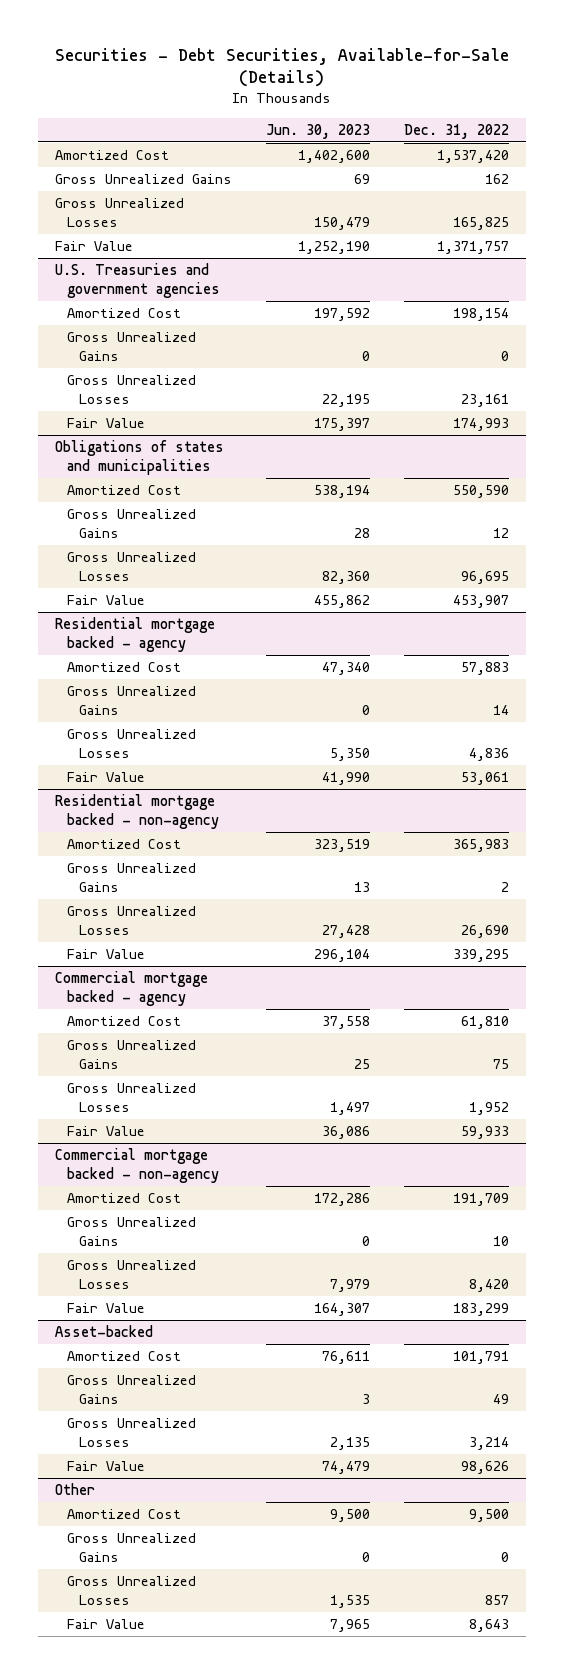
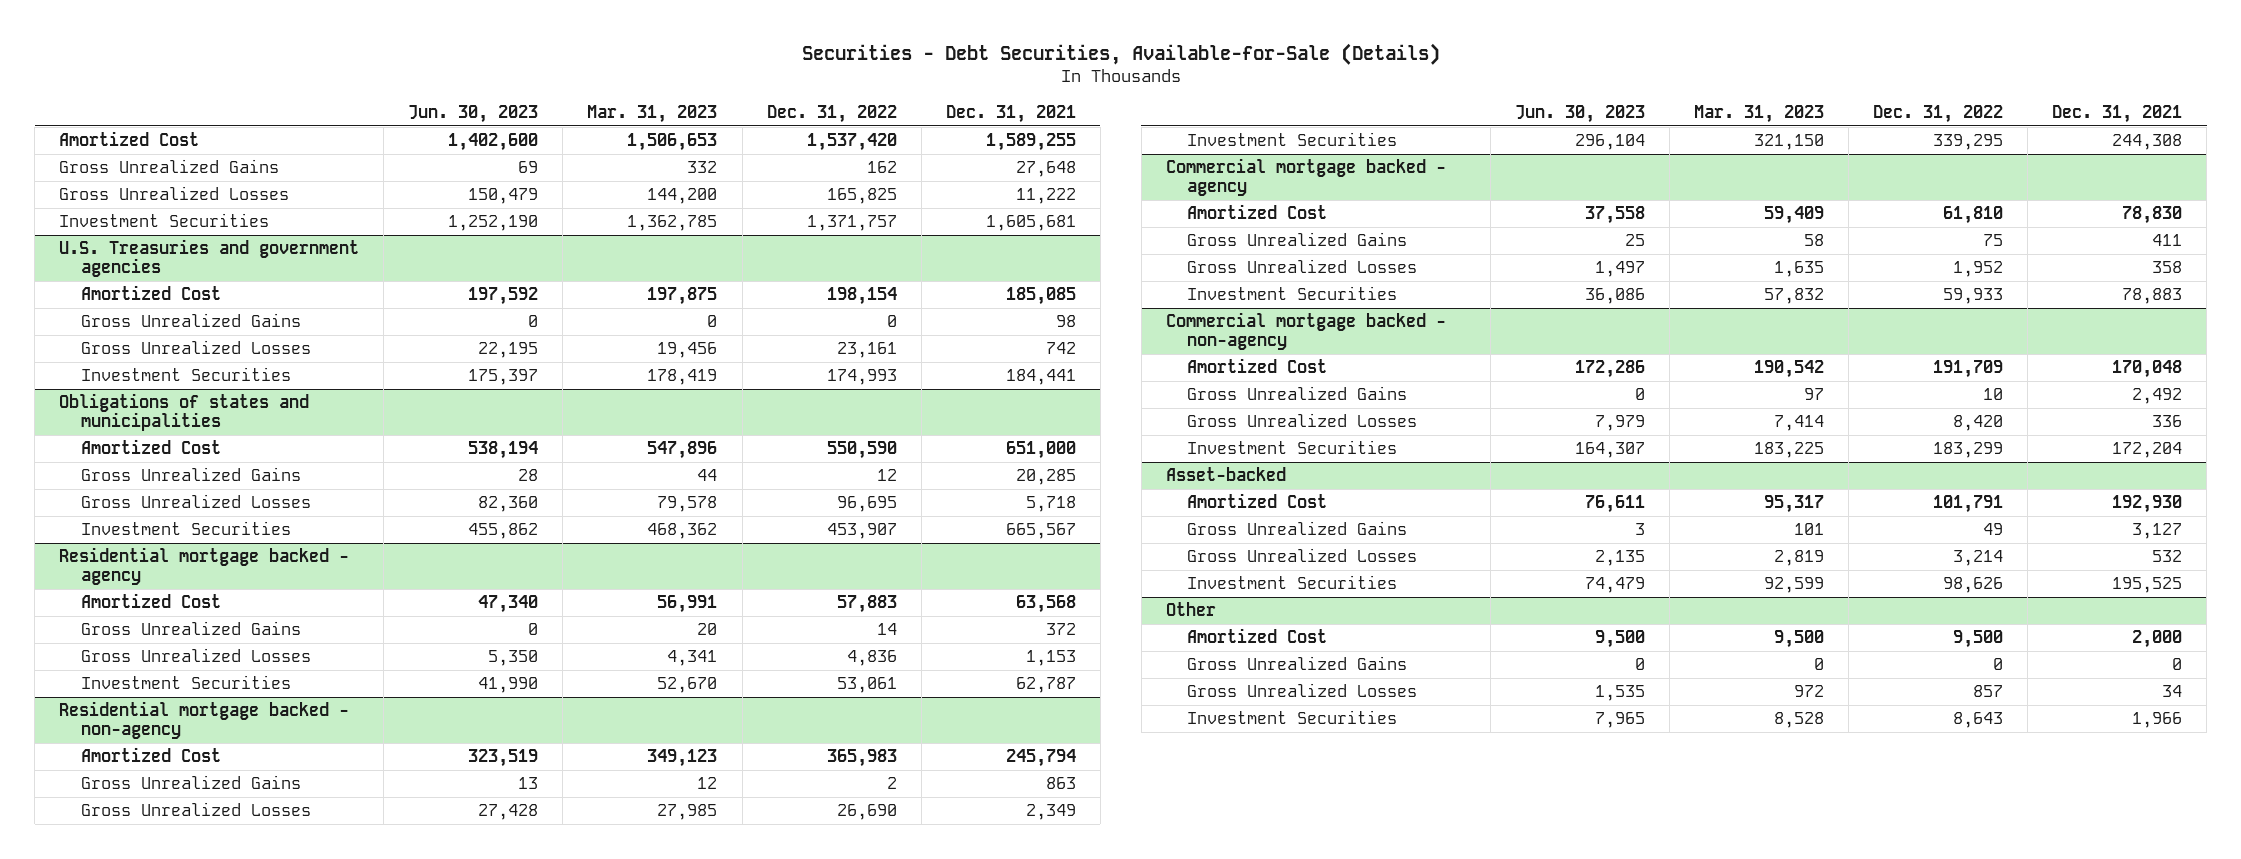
none -> [587,104,718,123] Mar. 31, 2023
none -> [945,104,1076,123] Dec. 31, 2021
[54,241,133,252] Fair Value -> [59,213,270,228] Investment Securities
[66,418,145,429] Fair Value -> [80,367,291,382] Investment Securities
[66,595,145,606] Fair Value -> [80,521,291,536] Investment Securities
[66,772,145,783] Fair Value -> [80,675,291,690] Investment Securities
[66,949,145,960] Fair Value -> [1187,132,1398,147] Investment Securities
[66,1126,145,1137] Fair Value -> [1187,286,1398,301] Investment Securities
[66,1303,145,1314] Fair Value -> [1187,440,1398,455] Investment Securities
[66,1461,145,1472] Fair Value -> [1187,575,1398,590] Investment Securities
[66,1619,145,1630] Fair Value -> [1187,710,1398,725] Investment Securities

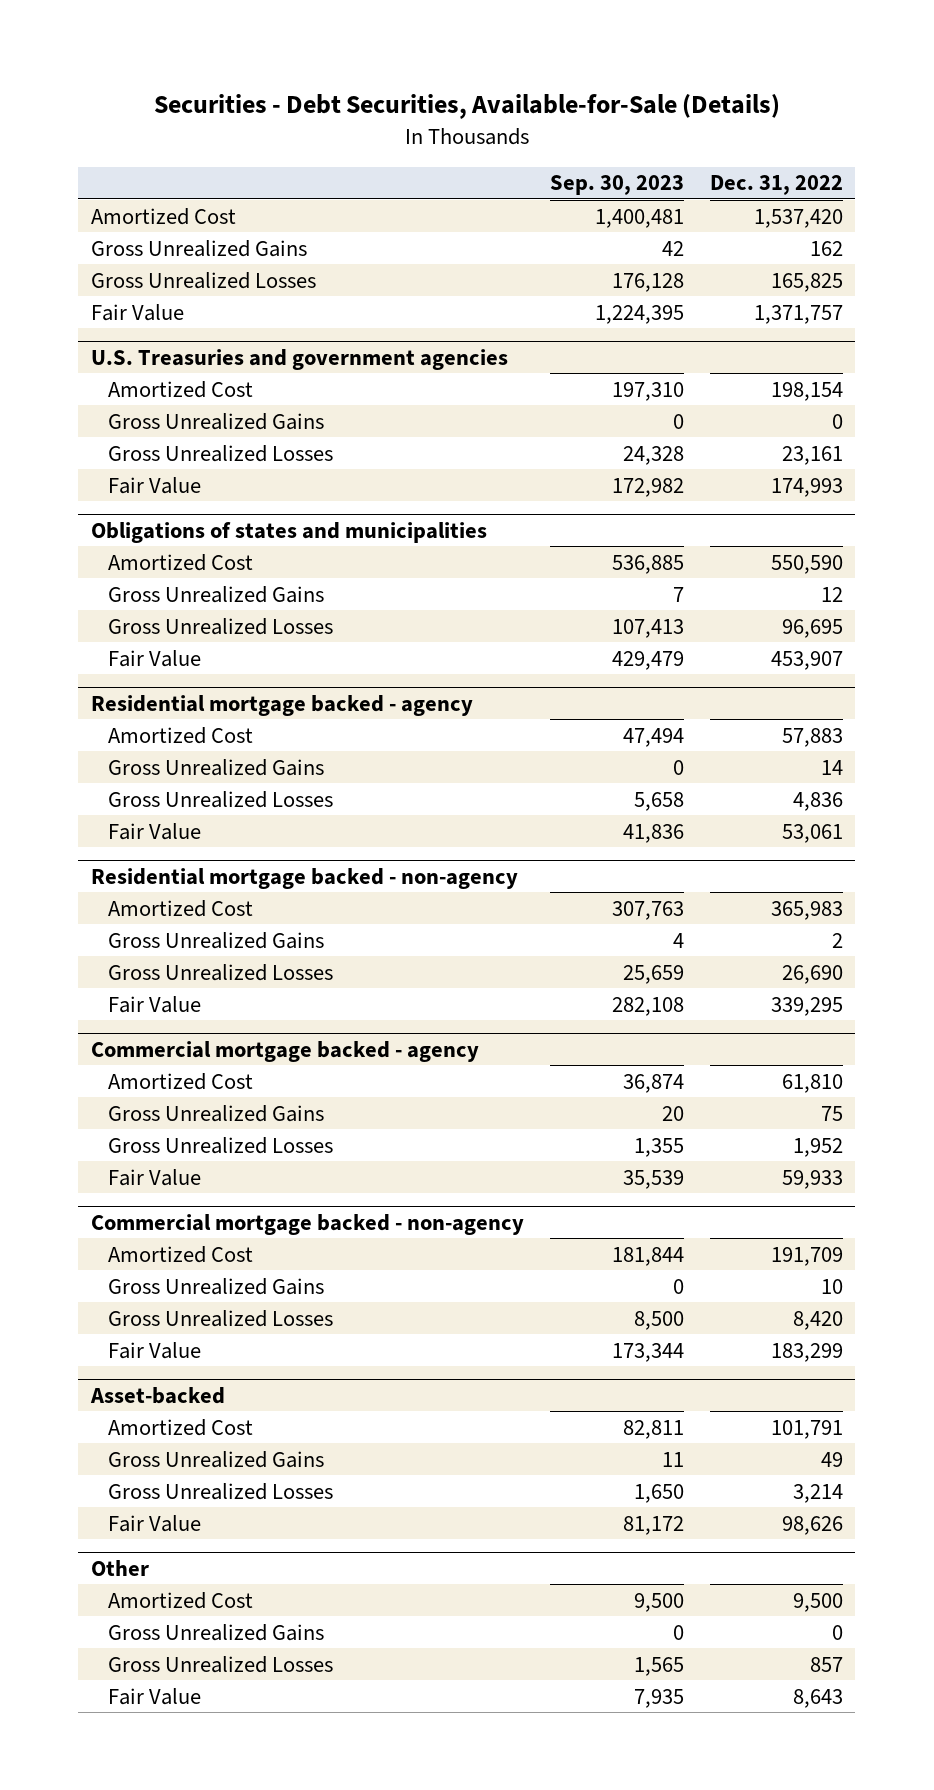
[408,104,539,123] Jun. 30, 2023 -> none
[587,104,718,123] Mar. 31, 2023 -> none
[945,104,1076,123] Dec. 31, 2021 -> none
none -> [549,175,684,196] Sep. 30, 2023
[59,213,270,228] Investment Securities -> [91,303,185,321] Fair Value
[80,367,291,382] Investment Securities -> [107,476,201,494] Fair Value
[80,521,291,536] Investment Securities -> [107,649,201,667] Fair Value
[80,675,291,690] Investment Securities -> [107,822,201,840] Fair Value
[1187,132,1398,147] Investment Securities -> [107,995,201,1013] Fair Value
[1187,286,1398,301] Investment Securities -> [107,1168,201,1186] Fair Value
[1187,440,1398,455] Investment Securities -> [107,1341,201,1359] Fair Value
[1187,575,1398,590] Investment Securities -> [107,1514,201,1532] Fair Value
[1187,710,1398,725] Investment Securities -> [107,1687,201,1705] Fair Value

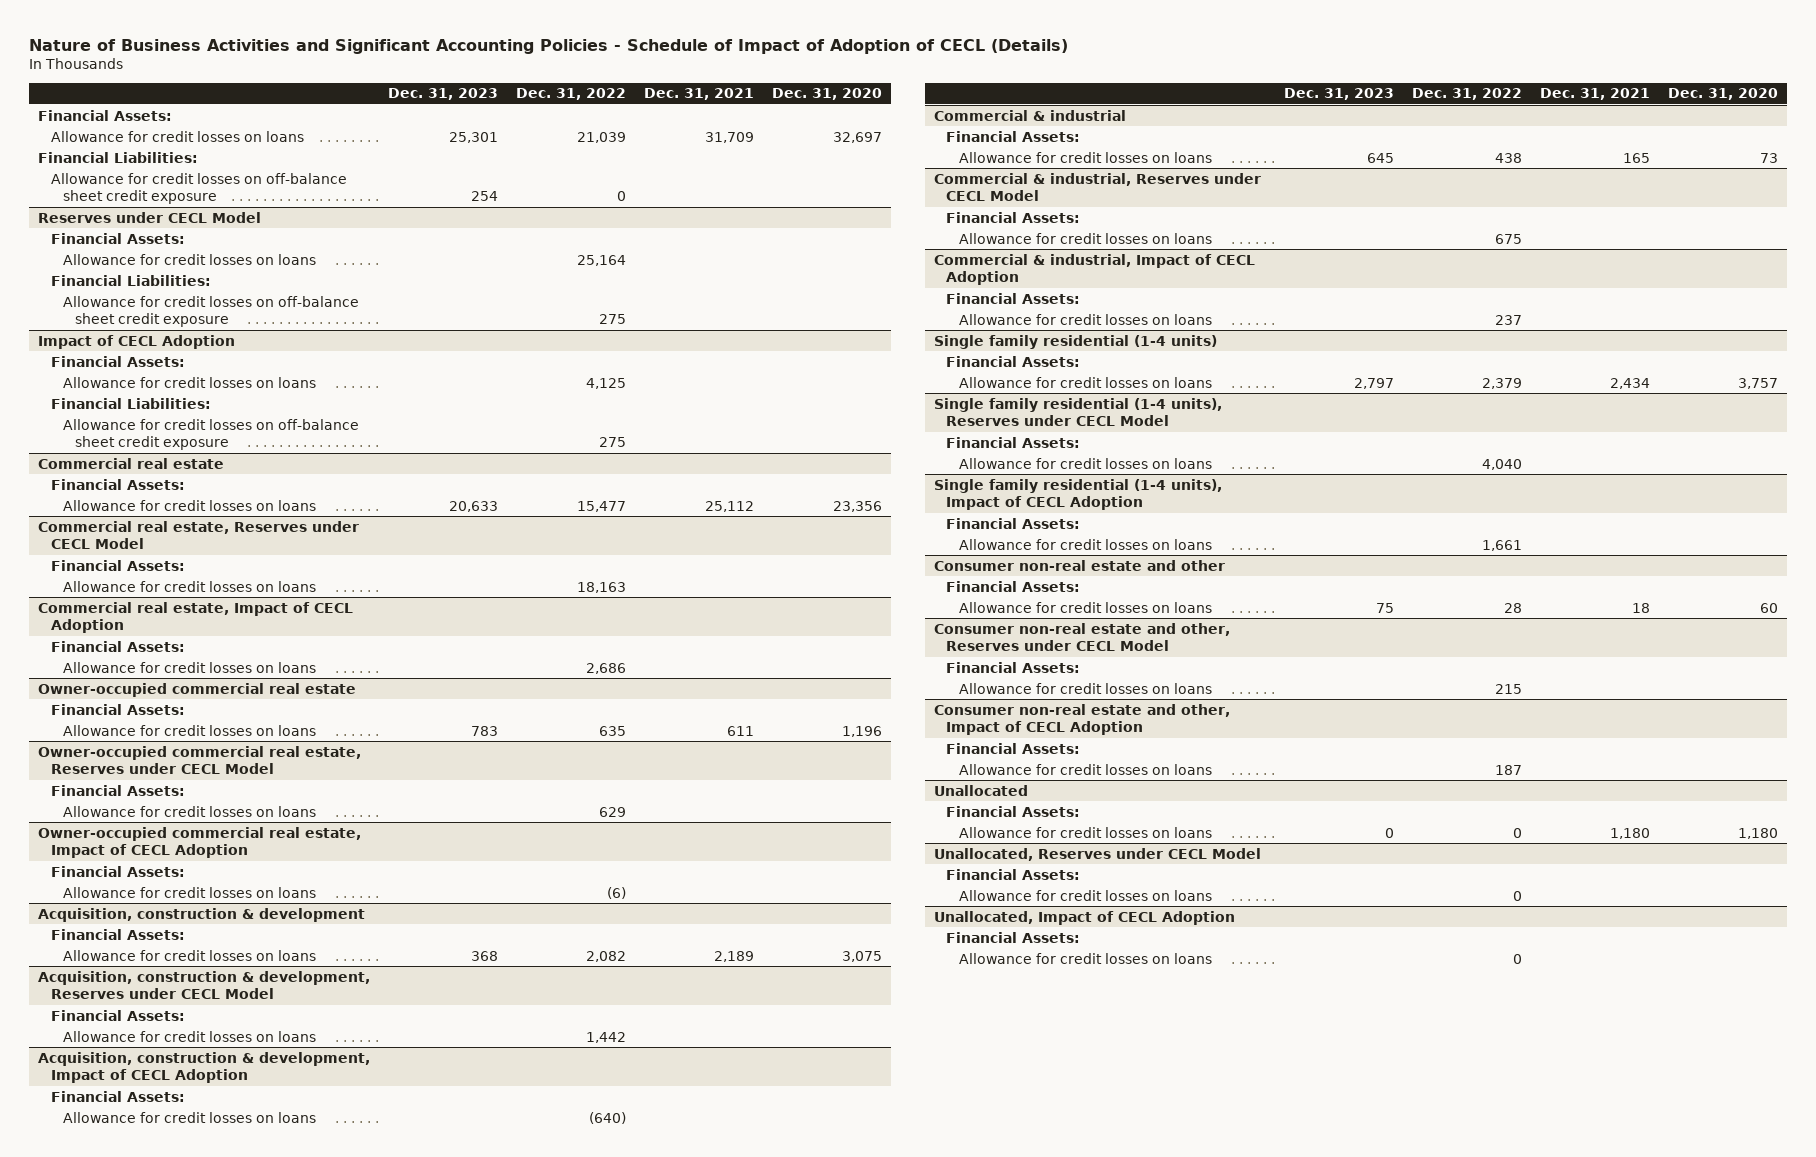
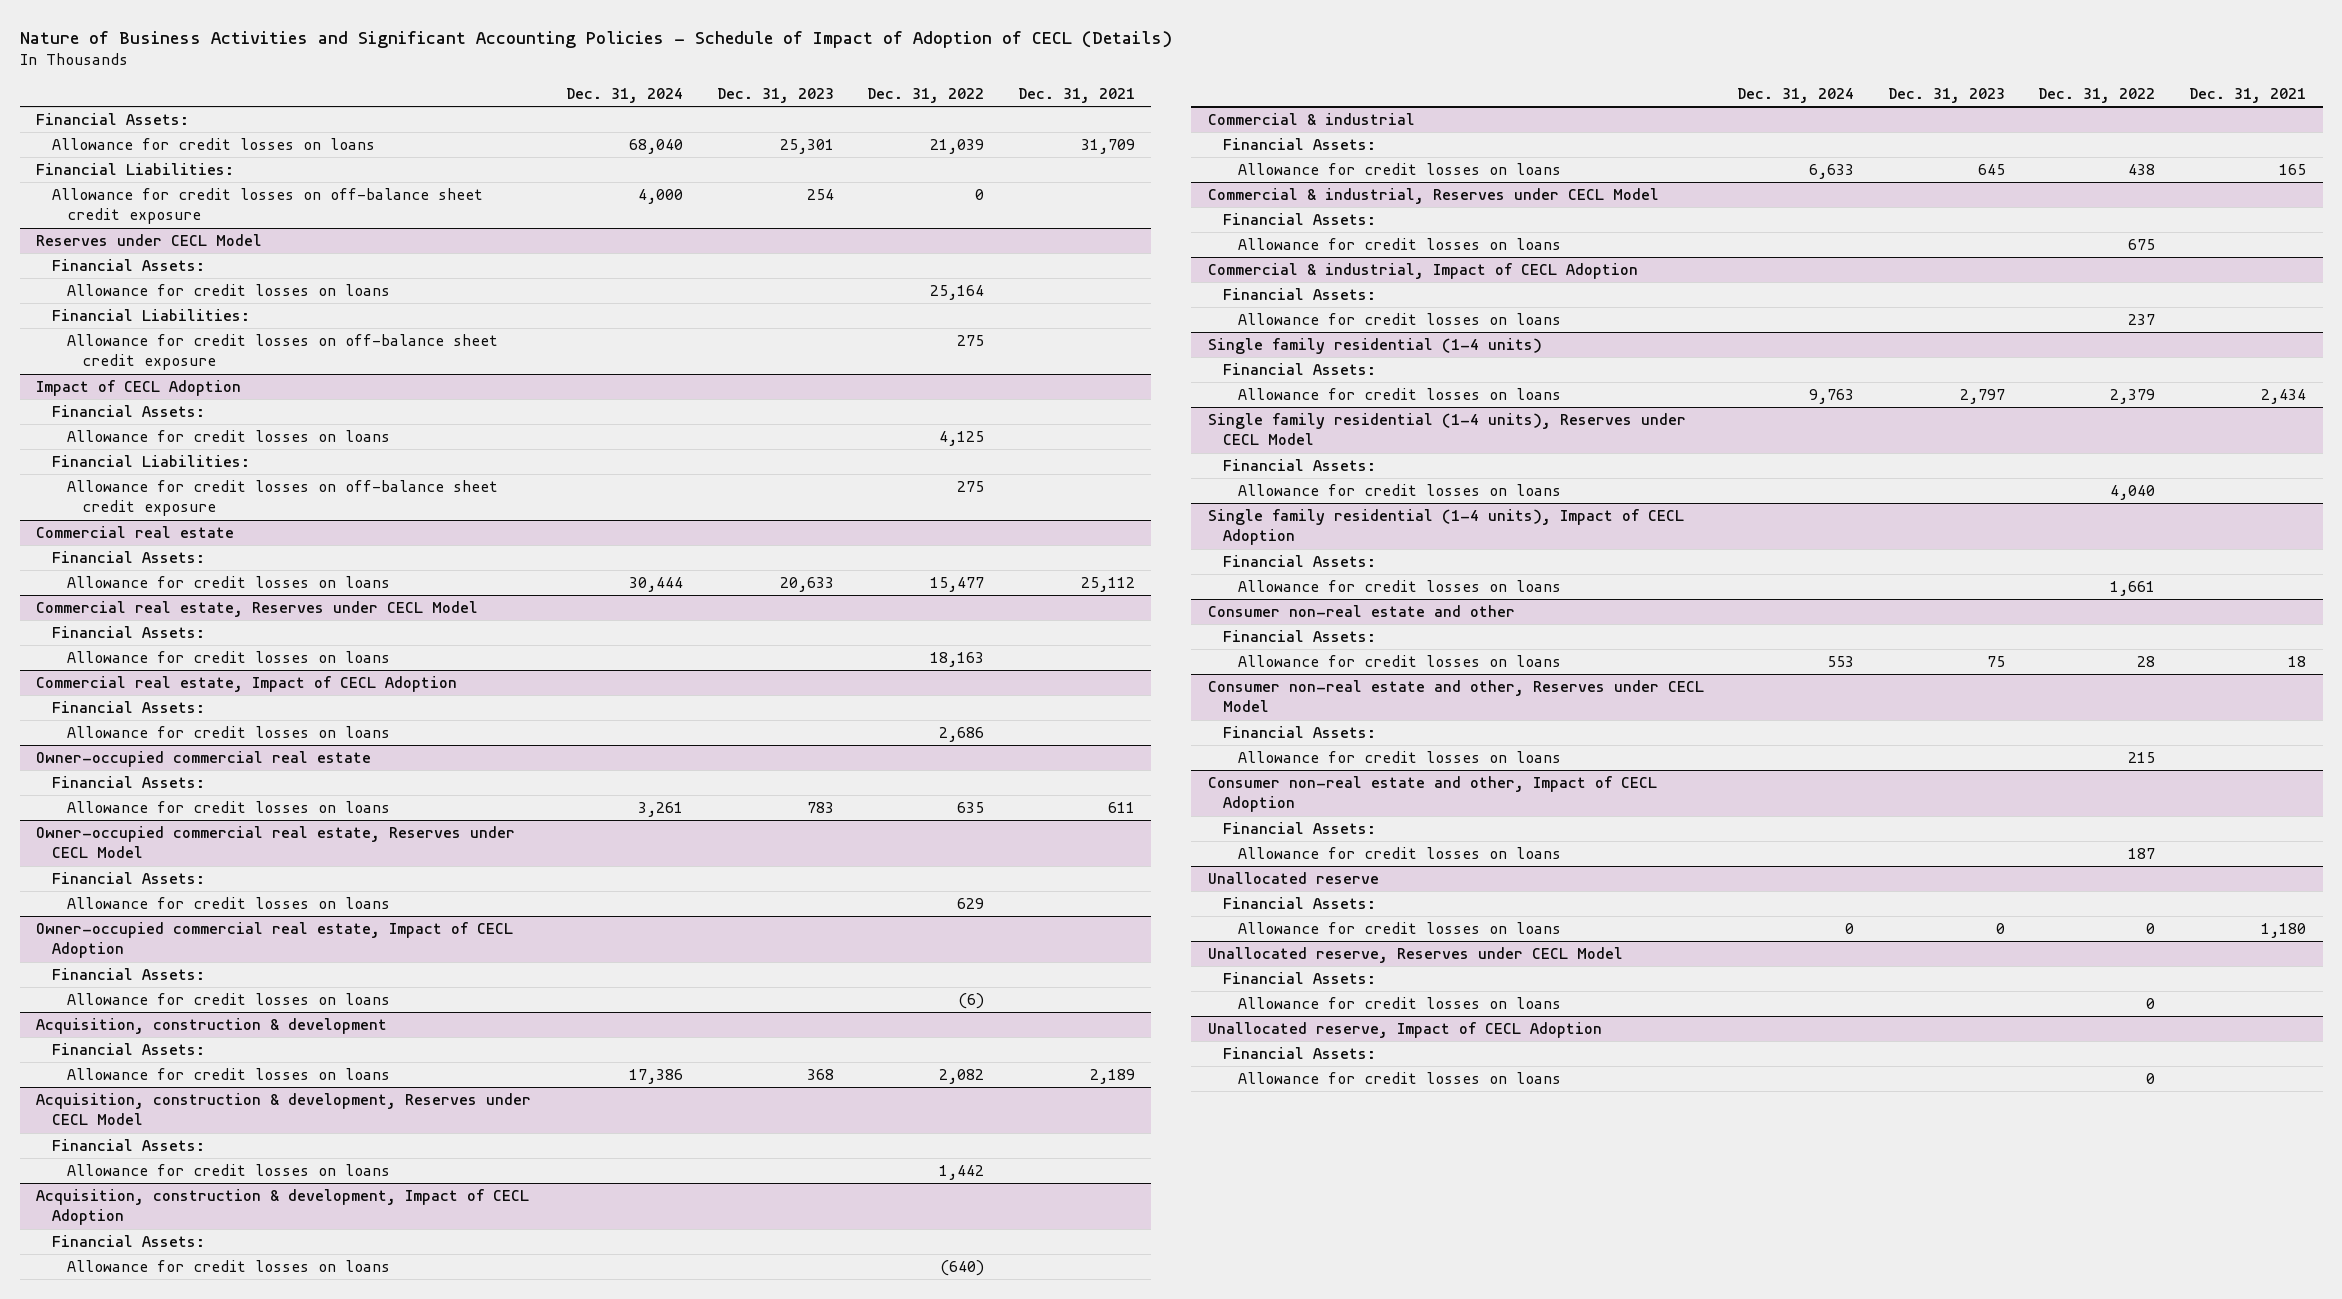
[772,88,883,101] Dec. 31, 2020 -> none
none -> [565,88,683,104] Dec. 31, 2024
[934,784,1029,796] Unallocated -> [1207,872,1379,885] Unallocated reserve
[934,847,1262,861] Unallocated, Reserves under CECL Model -> [1207,947,1623,964] Unallocated reserve, Reserves under CECL Model
[934,910,1236,925] Unallocated, Impact of CECL Adoption -> [1207,1022,1602,1039] Unallocated reserve, Impact of CECL Adoption

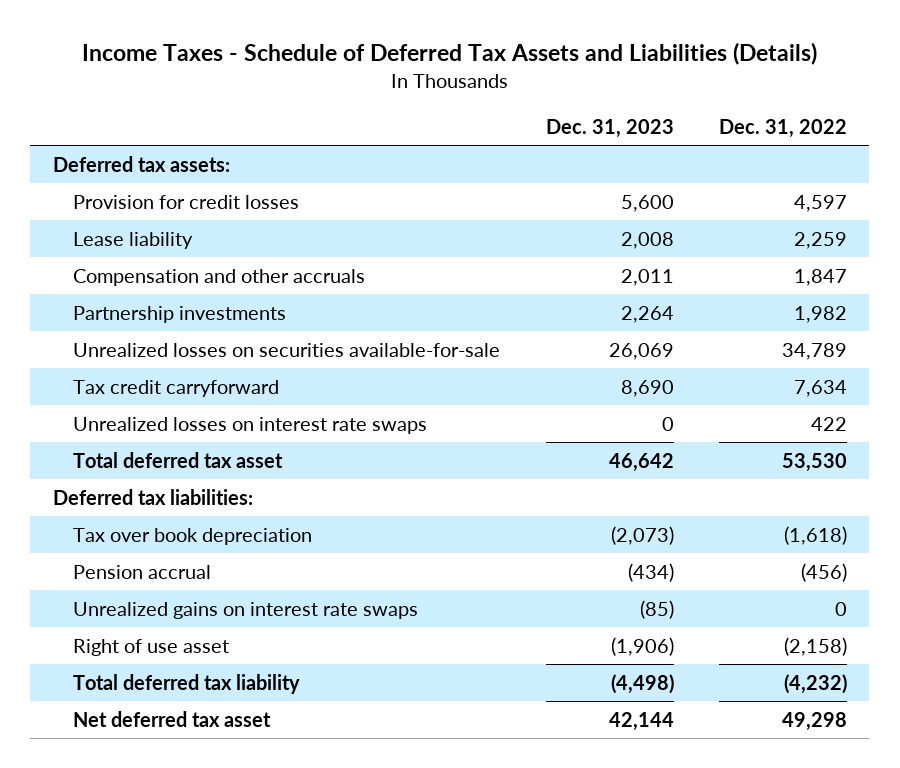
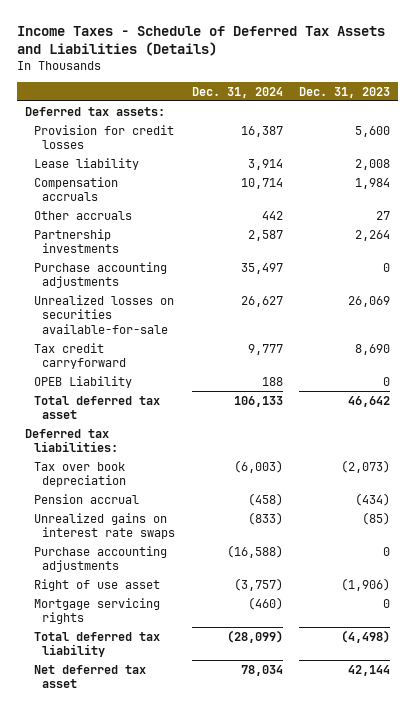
[718,118,847,138] Dec. 31, 2022 -> none
none -> [191,86,283,98] Dec. 31, 2024
[73,268,366,286] Compensation and other accruals -> [33,176,118,202] Compensation accruals
[620,268,674,286] 2,011 -> [355,177,391,189] 1,984
none -> [33,210,132,220] Other accruals
none -> [33,261,167,289] Purchase accounting adjustments
[73,416,428,434] Unrealized losses on interest rate swaps -> none
none -> [33,375,132,388] OPEB Liability
none -> [33,545,167,573] Purchase accounting adjustments
none -> [33,597,160,625] Mortgage servicing rights

